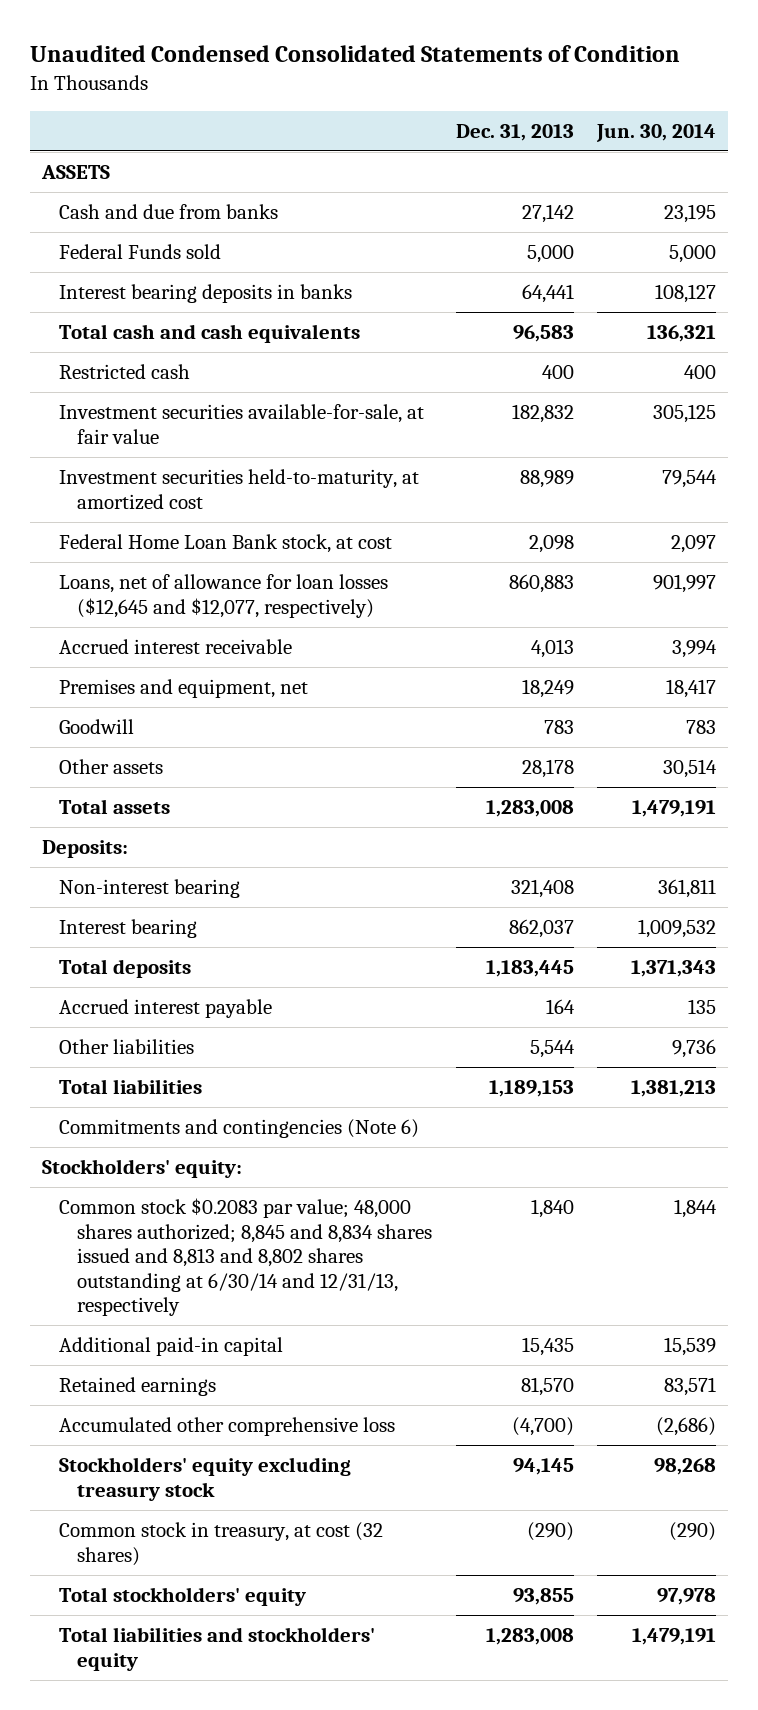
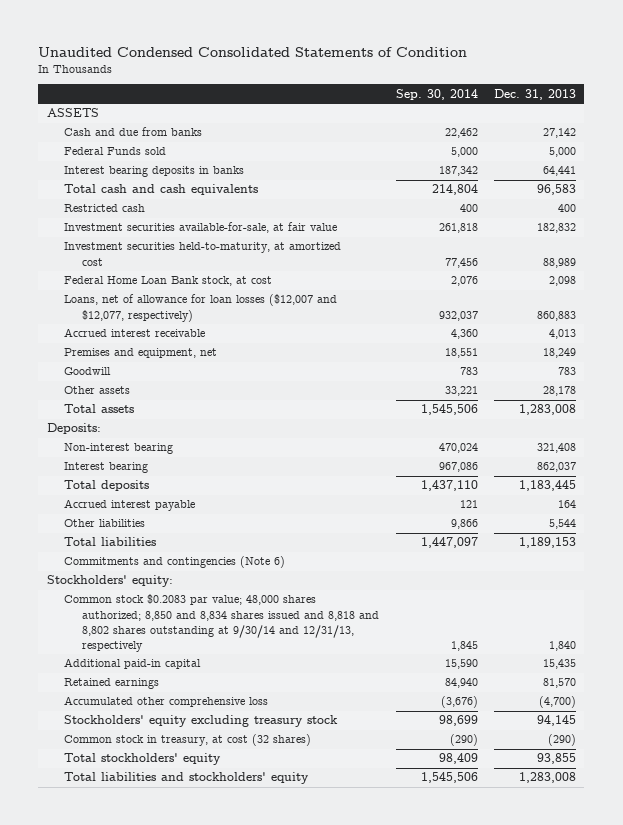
[596,123,717,142] Jun. 30, 2014 -> none
none -> [395,88,478,100] Sep. 30, 2014
[59,574,389,618] Loans, net of allowance for loan losses ($12,645 and $12,077, respectively) -> [64,294,338,322] Loans, net of allowance for loan losses ($12,007 and $12,077, respectively)
[59,1198,433,1317] Common stock $0.2083 par value; 48,000 shares authorized; 8,845 and 8,834 shares issued and 8,813 and 8,802 shares outstanding at 6/30/14 and 12/31/13, respectively -> [64,594,380,652] Common stock $0.2083 par value; 48,000 shares authorized; 8,850 and 8,834 shares issued and 8,818 and 8,802 shares outstanding at 9/30/14 and 12/31/13, respectively

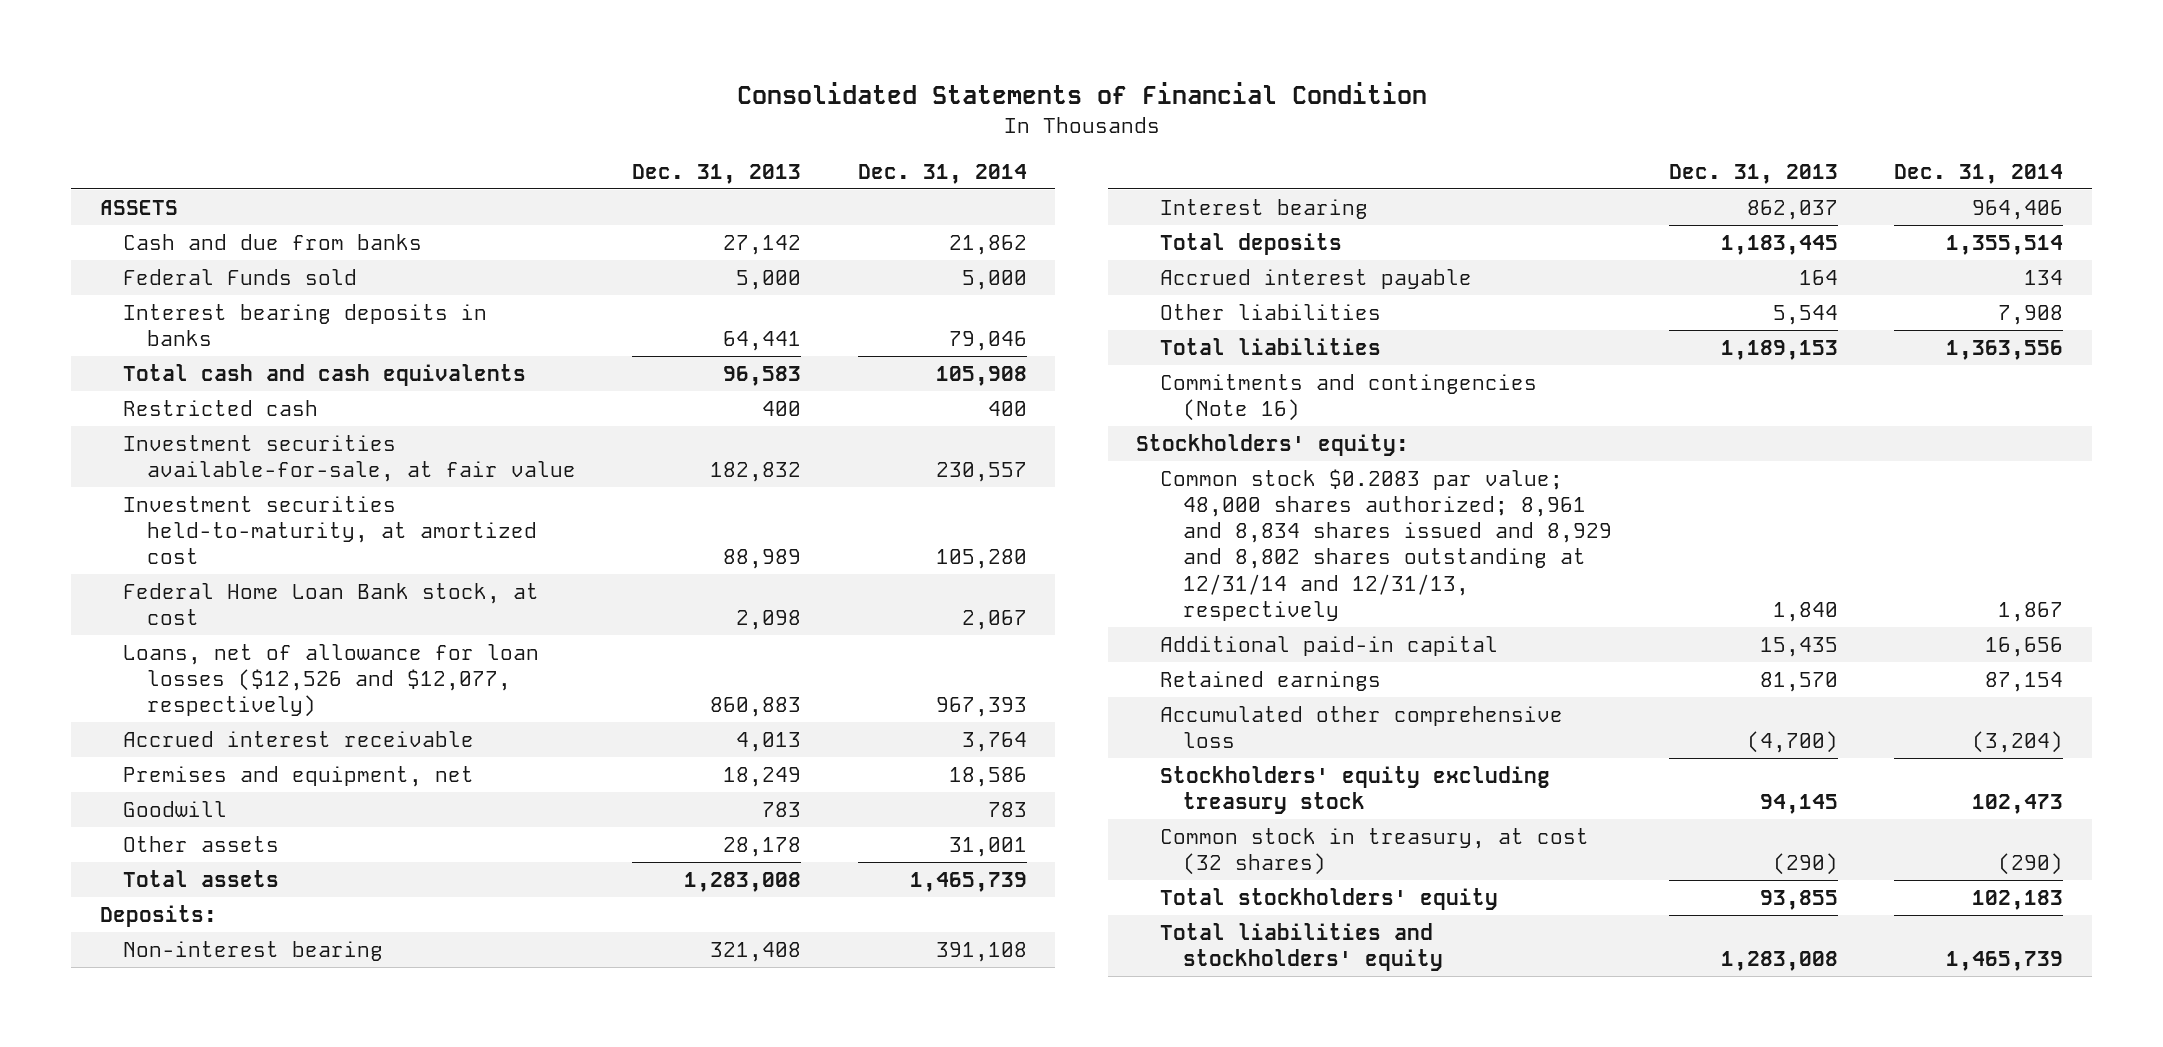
[38,46,468,57] Unaudited Condensed Consolidated Statements of Condition -> [736,82,1427,105] Consolidated Statements of Financial Condition
[395,88,478,100] Sep. 30, 2014 -> none
none -> [857,163,1027,184] Dec. 31, 2014
[64,294,338,322] Loans, net of allowance for loan losses ($12,007 and $12,077, respectively) -> [123,643,540,718] Loans, net of allowance for loan losses ($12,526 and $12,077, respectively)
[64,556,286,569] Commitments and contingencies (Note 6) -> [1159,373,1537,421] Commitments and contingencies (Note 16)
[64,594,380,652] Common stock $0.2083 par value; 48,000 shares authorized; 8,850 and 8,834 shares issued and 8,818 and 8,802 shares outstanding at 9/30/14 and 12/31/13, respectively -> [1159,468,1613,621] Common stock $0.2083 par value; 48,000 shares authorized; 8,961 and 8,834 shares issued and 8,929 and 8,802 shares outstanding at 12/31/14 and 12/31/13, respectively

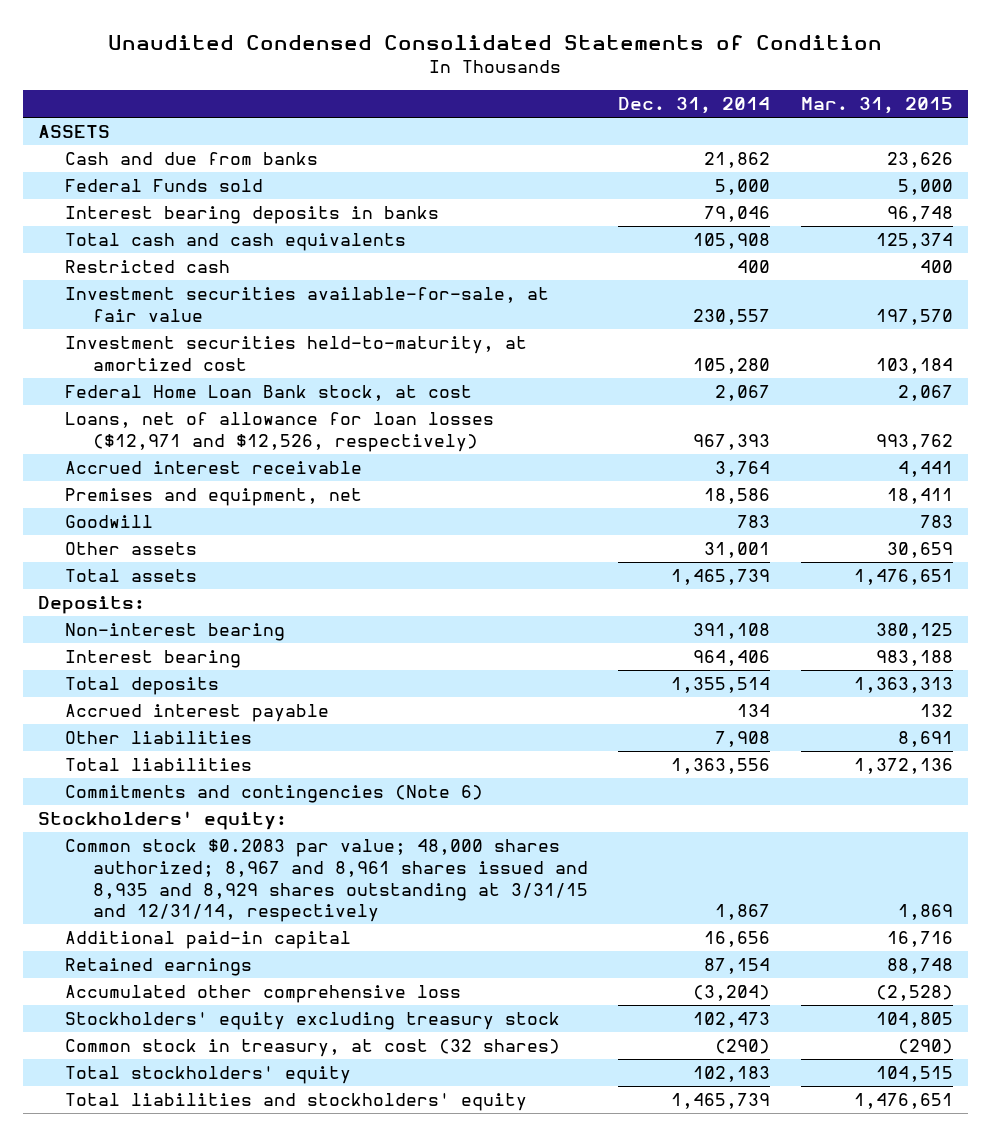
[736,82,1427,105] Consolidated Statements of Financial Condition -> [108,34,883,50] Unaudited Condensed Consolidated Statements of Condition
[632,163,802,184] Dec. 31, 2013 -> none
none -> [800,97,953,115] Mar. 31, 2015
[123,643,540,718] Loans, net of allowance for loan losses ($12,526 and $12,077, respectively) -> [65,412,495,452] Loans, net of allowance for loan losses ($12,971 and $12,526, respectively)
[1159,373,1537,421] Commitments and contingencies (Note 16) -> [65,785,484,804] Commitments and contingencies (Note 6)
[1159,468,1613,621] Common stock $0.2083 par value; 48,000 shares authorized; 8,961 and 8,834 shares issued and 8,929 and 8,802 shares outstanding at 12/31/14 and 12/31/13, respectively -> [65,839,588,923] Common stock $0.2083 par value; 48,000 shares authorized; 8,967 and 8,961 shares issued and 8,935 and 8,929 shares outstanding at 3/31/15 and 12/31/14, respectively

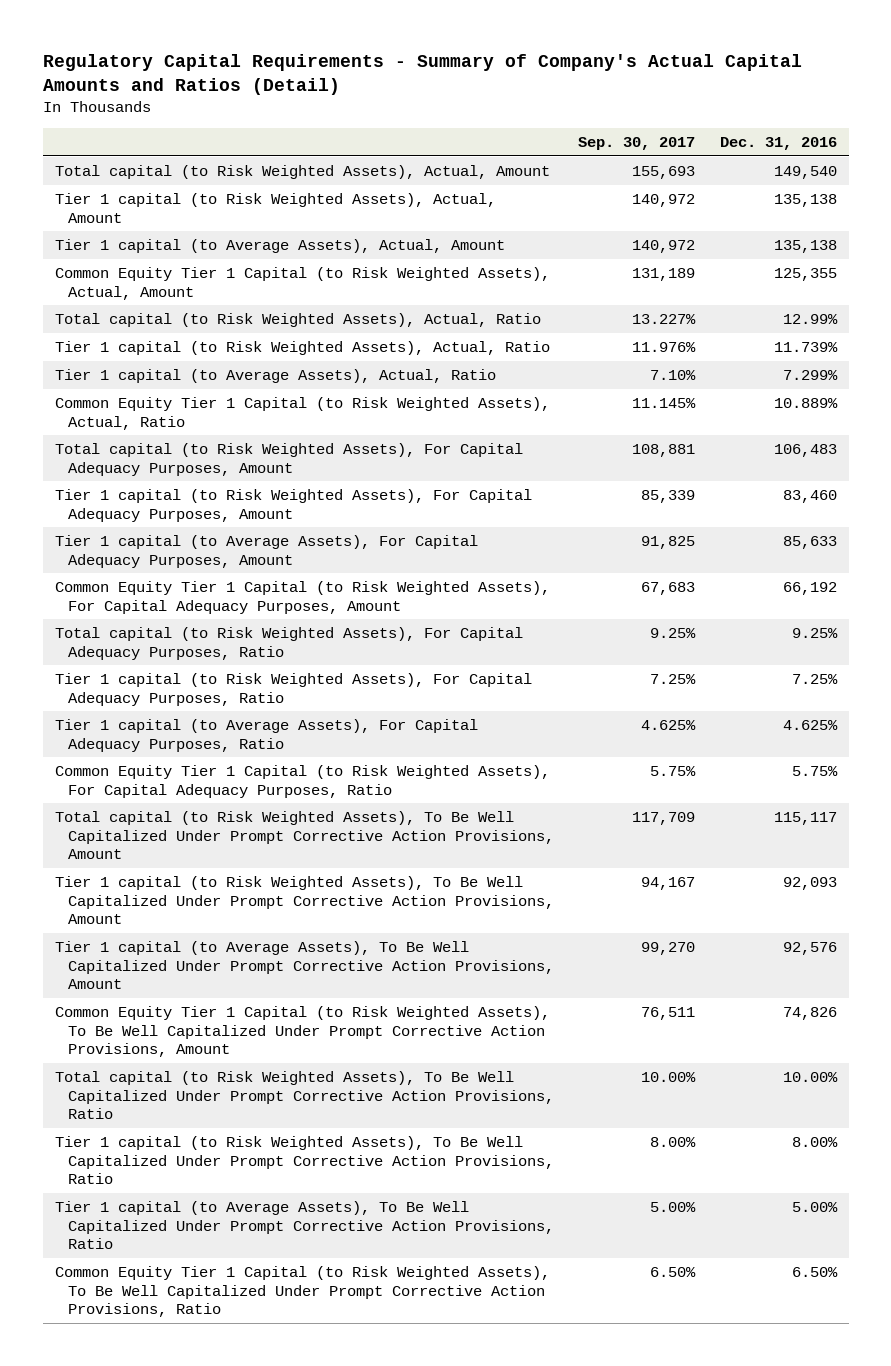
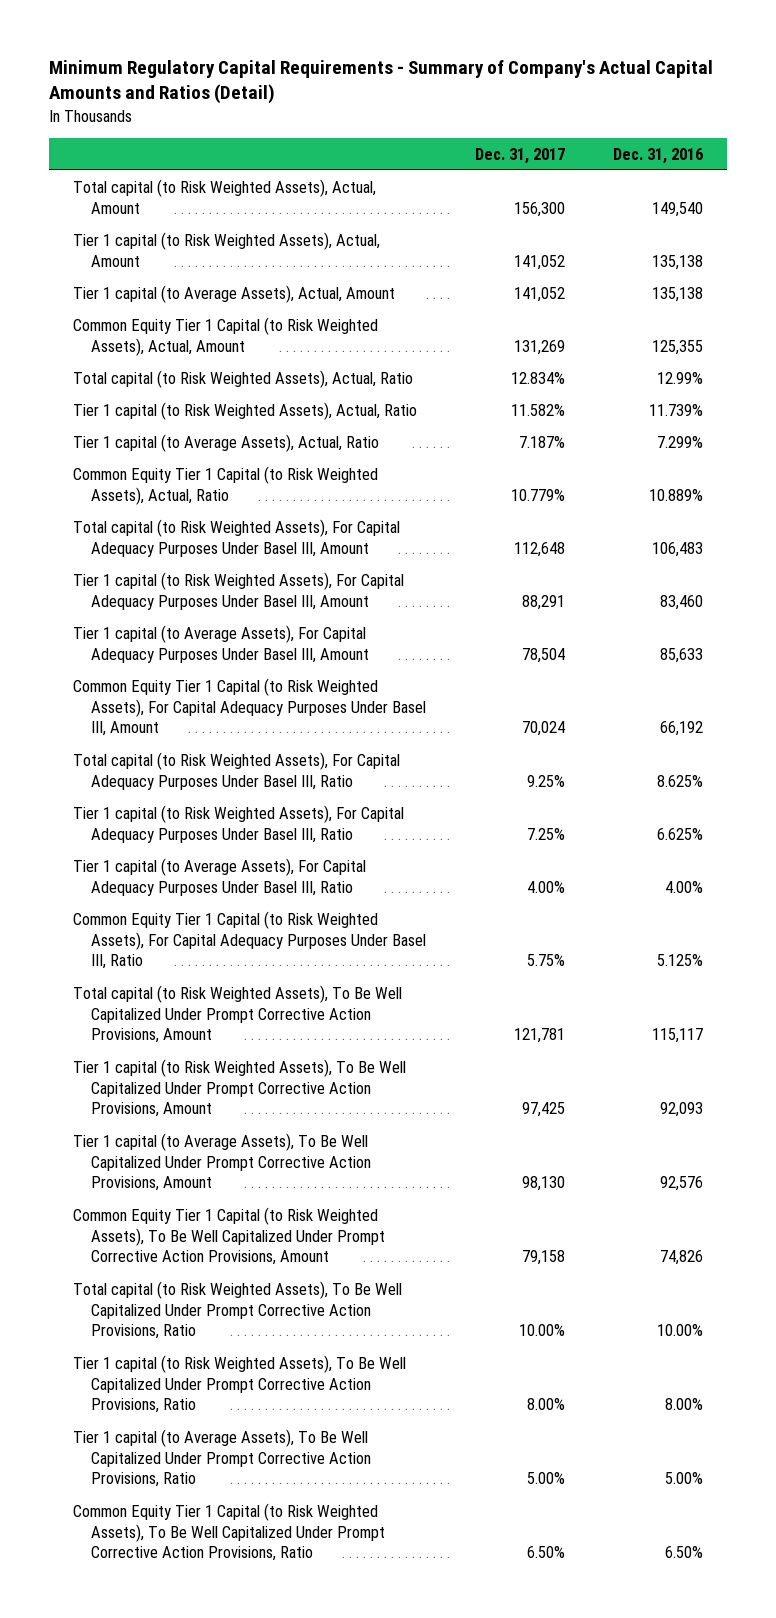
[42,53,802,96] Regulatory Capital Requirements - Summary of Company's Actual Capital Amounts and Ratios (Detail) -> [48,60,713,105] Minimum Regulatory Capital Requirements - Summary of Company's Actual Capital Amounts and Ratios (Detail)
[578,136,696,150] Sep. 30, 2017 -> none
none -> [474,147,565,164] Dec. 31, 2017
[54,443,523,476] Total capital (to Risk Weighted Assets), For Capital Adequacy Purposes, Amount -> [72,518,400,557] Total capital (to Risk Weighted Assets), For Capital Adequacy Purposes Under Basel III, Amount
[54,489,532,522] Tier 1 capital (to Risk Weighted Assets), For Capital Adequacy Purposes, Amount -> [72,571,404,610] Tier 1 capital (to Risk Weighted Assets), For Capital Adequacy Purposes Under Basel III, Amount
[54,535,478,568] Tier 1 capital (to Average Assets), For Capital Adequacy Purposes, Amount -> [72,624,369,663] Tier 1 capital (to Average Assets), For Capital Adequacy Purposes Under Basel III, Amount
[54,581,550,614] Common Equity Tier 1 Capital (to Risk Weighted Assets), For Capital Adequacy Purposes, Amount -> [72,677,426,737] Common Equity Tier 1 Capital (to Risk Weighted Assets), For Capital Adequacy Purposes Under Basel III, Amount
[54,627,523,660] Total capital (to Risk Weighted Assets), For Capital Adequacy Purposes, Ratio -> [72,751,400,790] Total capital (to Risk Weighted Assets), For Capital Adequacy Purposes Under Basel III, Ratio
[791,628,838,639] 9.25% -> [657,774,704,787] 8.625%
[54,673,532,706] Tier 1 capital (to Risk Weighted Assets), For Capital Adequacy Purposes, Ratio -> [72,804,404,843] Tier 1 capital (to Risk Weighted Assets), For Capital Adequacy Purposes Under Basel III, Ratio
[791,674,838,685] 7.25% -> [657,827,704,840] 6.625%
[54,719,478,752] Tier 1 capital (to Average Assets), For Capital Adequacy Purposes, Ratio -> [72,857,366,896] Tier 1 capital (to Average Assets), For Capital Adequacy Purposes Under Basel III, Ratio
[782,720,838,731] 4.625% -> [665,880,704,893] 4.00%
[54,765,550,798] Common Equity Tier 1 Capital (to Risk Weighted Assets), For Capital Adequacy Purposes, Ratio -> [72,910,426,970] Common Equity Tier 1 Capital (to Risk Weighted Assets), For Capital Adequacy Purposes Under Basel III, Ratio
[791,766,838,777] 5.75% -> [657,954,704,967] 5.125%

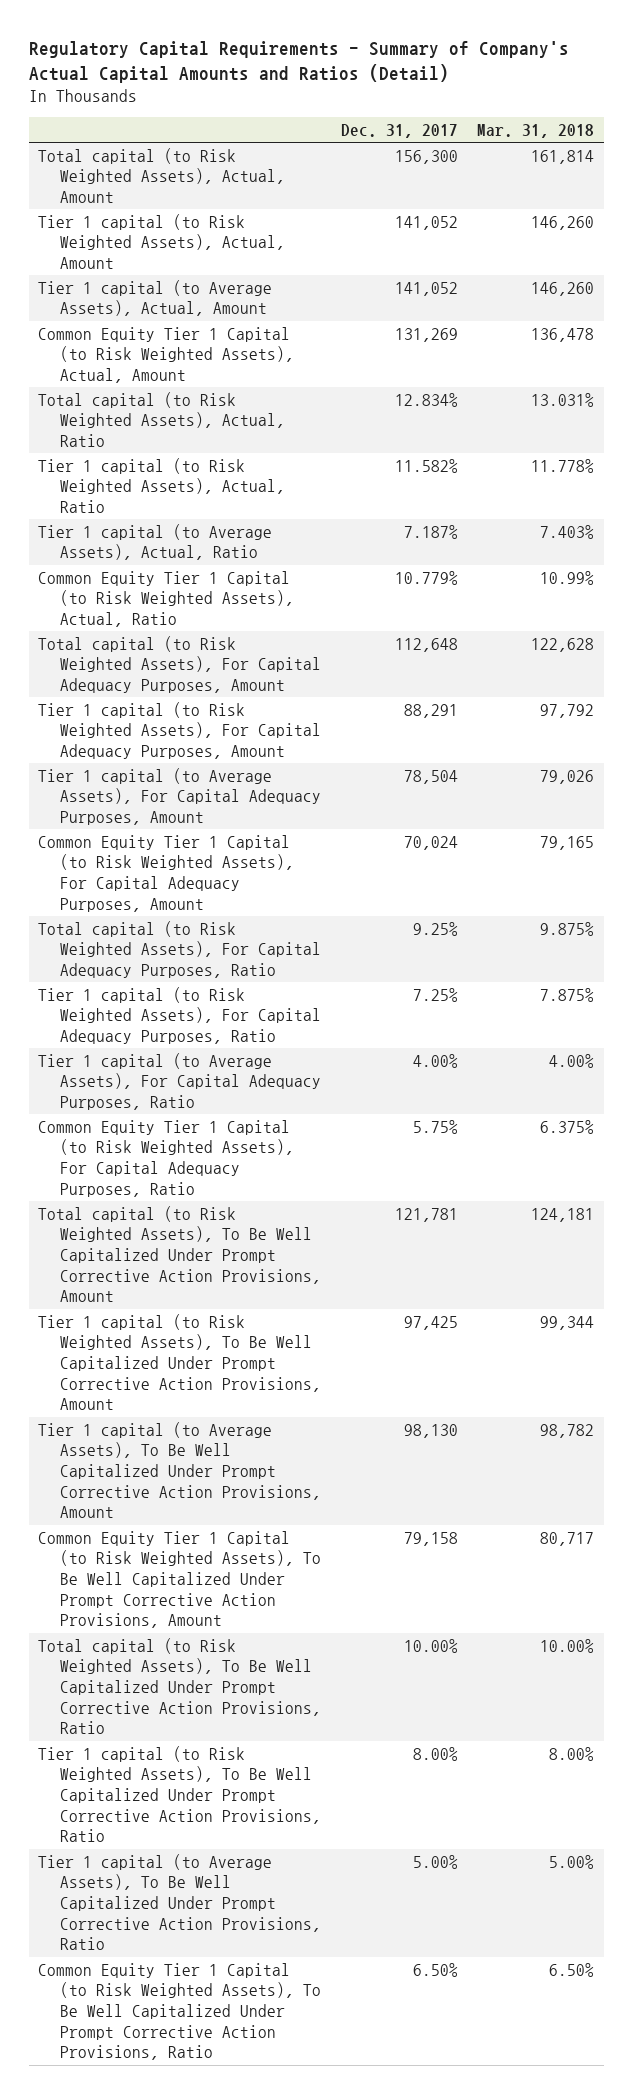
[48,60,713,105] Minimum Regulatory Capital Requirements - Summary of Company's Actual Capital Amounts and Ratios (Detail) -> [28,40,569,84] Regulatory Capital Requirements - Summary of Company's Actual Capital Amounts and Ratios (Detail)
[613,147,704,164] Dec. 31, 2016 -> none
none -> [477,124,595,139] Mar. 31, 2018
[72,518,400,557] Total capital (to Risk Weighted Assets), For Capital Adequacy Purposes Under Basel III, Amount -> [38,635,322,694] Total capital (to Risk Weighted Assets), For Capital Adequacy Purposes, Amount
[72,571,404,610] Tier 1 capital (to Risk Weighted Assets), For Capital Adequacy Purposes Under Basel III, Amount -> [38,701,322,760] Tier 1 capital (to Risk Weighted Assets), For Capital Adequacy Purposes, Amount
[72,624,369,663] Tier 1 capital (to Average Assets), For Capital Adequacy Purposes Under Basel III, Amount -> [38,767,322,826] Tier 1 capital (to Average Assets), For Capital Adequacy Purposes, Amount
[72,677,426,737] Common Equity Tier 1 Capital (to Risk Weighted Assets), For Capital Adequacy Purposes Under Basel III, Amount -> [38,834,295,912] Common Equity Tier 1 Capital (to Risk Weighted Assets), For Capital Adequacy Purposes, Amount
[72,751,400,790] Total capital (to Risk Weighted Assets), For Capital Adequacy Purposes Under Basel III, Ratio -> [38,920,322,979] Total capital (to Risk Weighted Assets), For Capital Adequacy Purposes, Ratio
[72,804,404,843] Tier 1 capital (to Risk Weighted Assets), For Capital Adequacy Purposes Under Basel III, Ratio -> [38,986,322,1045] Tier 1 capital (to Risk Weighted Assets), For Capital Adequacy Purposes, Ratio
[72,857,366,896] Tier 1 capital (to Average Assets), For Capital Adequacy Purposes Under Basel III, Ratio -> [38,1052,322,1111] Tier 1 capital (to Average Assets), For Capital Adequacy Purposes, Ratio
[72,910,426,970] Common Equity Tier 1 Capital (to Risk Weighted Assets), For Capital Adequacy Purposes Under Basel III, Ratio -> [38,1119,295,1197] Common Equity Tier 1 Capital (to Risk Weighted Assets), For Capital Adequacy Purposes, Ratio

